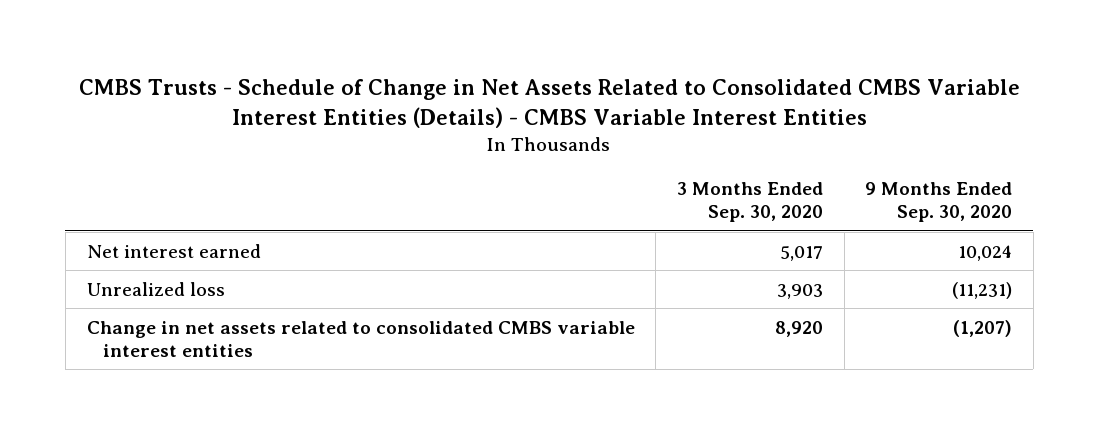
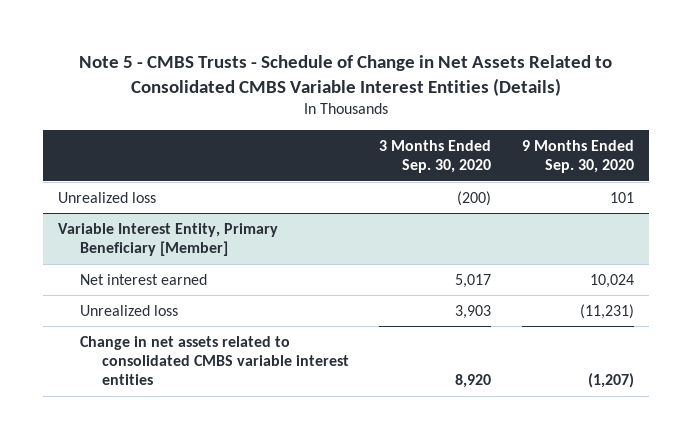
[79,79,1021,128] CMBS Trusts - Schedule of Change in Net Assets Related to Consolidated CMBS Variable Interest Entities (Details) - CMBS Variable Interest Entities -> [78,54,612,96] Note 5 - CMBS Trusts - Schedule of Change in Net Assets Related to Consolidated CMBS Variable Interest Entities (Details)
none -> [58,191,157,203] Unrealized loss
none -> [58,222,279,257] Variable Interest Entity, Primary Beneficiary [Member]

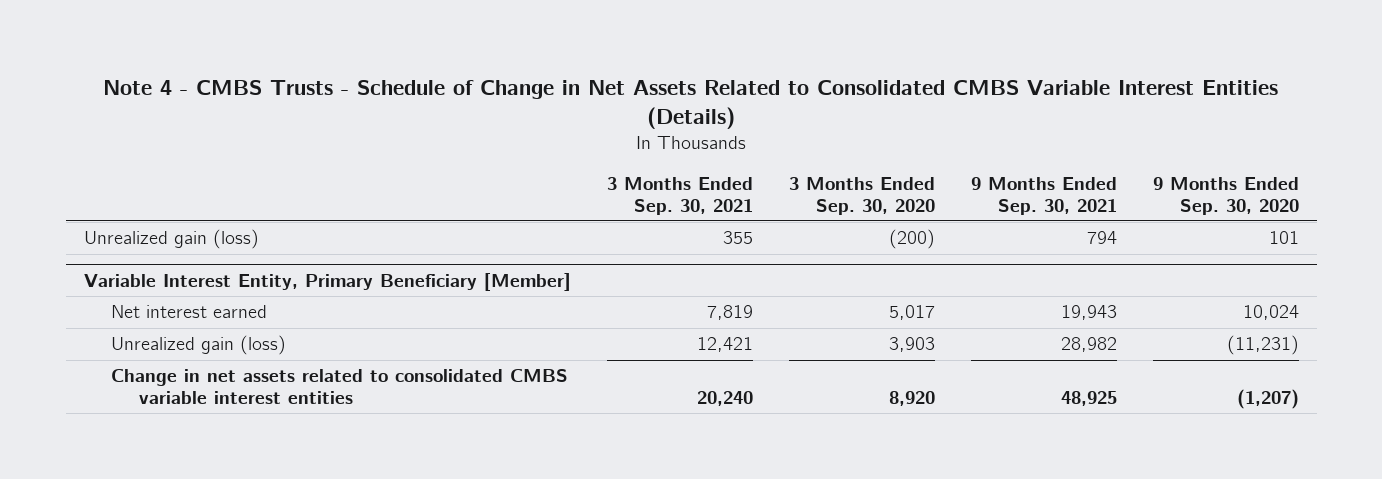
[78,54,612,96] Note 5 - CMBS Trusts - Schedule of Change in Net Assets Related to Consolidated CMBS Variable Interest Entities (Details) -> [103,79,1279,129] Note 4 - CMBS Trusts - Schedule of Change in Net Assets Related to Consolidated CMBS Variable Interest Entities (Details)
none -> [606,177,753,215] 3 Months Ended Sep. 30, 2021
none -> [970,177,1117,215] 9 Months Ended Sep. 30, 2021
[58,191,157,203] Unrealized loss -> [83,229,259,250] Unrealized gain (loss)
[79,304,178,316] Unrealized loss -> [111,335,287,356] Unrealized gain (loss)

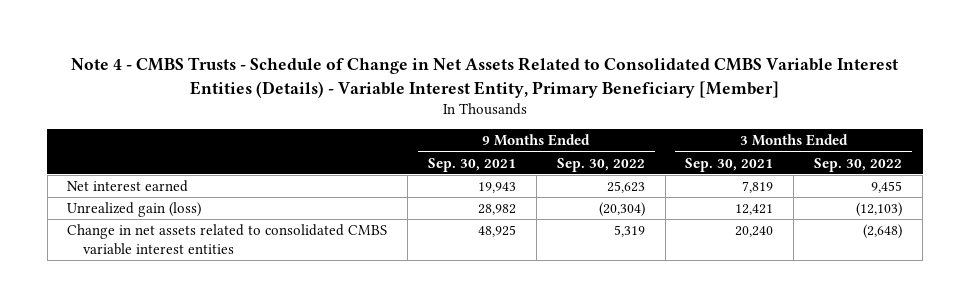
[103,79,1279,129] Note 4 - CMBS Trusts - Schedule of Change in Net Assets Related to Consolidated CMBS Variable Interest Entities (Details) -> [70,57,898,98] Note 4 - CMBS Trusts - Schedule of Change in Net Assets Related to Consolidated CMBS Variable Interest Entities (Details) - Variable Interest Entity, Primary Beneficiary [Member]
[788,177,935,215] 3 Months Ended Sep. 30, 2020 -> none
[1152,177,1299,215] 9 Months Ended Sep. 30, 2020 -> none
none -> [556,157,645,172] Sep. 30, 2022
none -> [814,157,903,172] Sep. 30, 2022
[83,229,259,250] Unrealized gain (loss) -> none
[83,273,571,292] Variable Interest Entity, Primary Beneficiary [Member] -> none

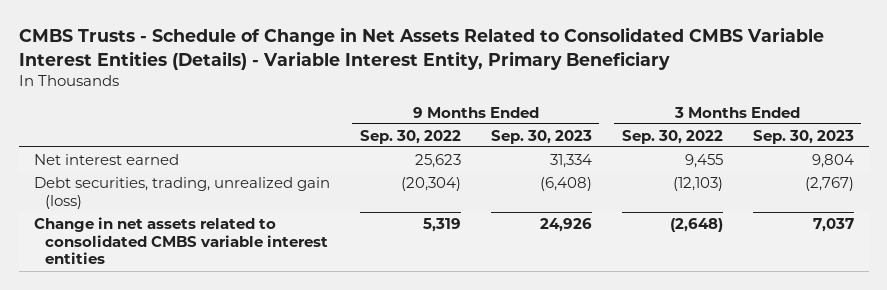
[70,57,898,98] Note 4 - CMBS Trusts - Schedule of Change in Net Assets Related to Consolidated CMBS Variable Interest Entities (Details) - Variable Interest Entity, Primary Beneficiary [Member] -> [18,27,824,70] CMBS Trusts - Schedule of Change in Net Assets Related to Consolidated CMBS Variable Interest Entities (Details) - Variable Interest Entity, Primary Beneficiary
[428,157,517,172] Sep. 30, 2021 -> none
[685,157,774,172] Sep. 30, 2021 -> none
none -> [490,129,592,144] Sep. 30, 2023
none -> [752,129,854,144] Sep. 30, 2023
[67,202,202,218] Unrealized gain (loss) -> [33,176,330,209] Debt securities, trading, unrealized gain (loss)

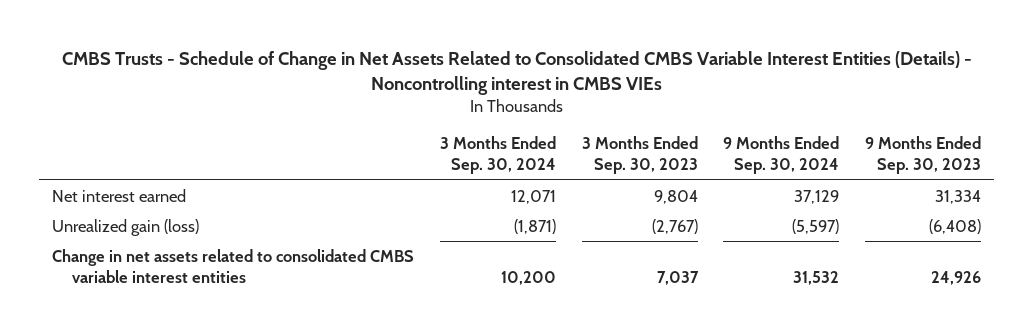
[18,27,824,70] CMBS Trusts - Schedule of Change in Net Assets Related to Consolidated CMBS Variable Interest Entities (Details) - Variable Interest Entity, Primary Beneficiary -> [61,50,972,95] CMBS Trusts - Schedule of Change in Net Assets Related to Consolidated CMBS Variable Interest Entities (Details) - Noncontrolling interest in CMBS VIEs
[359,129,461,144] Sep. 30, 2022 -> none
[621,129,723,144] Sep. 30, 2022 -> none
none -> [440,136,557,175] 3 Months Ended Sep. 30, 2024
none -> [723,136,840,175] 9 Months Ended Sep. 30, 2024
[33,176,330,209] Debt securities, trading, unrealized gain (loss) -> [52,218,200,236] Unrealized gain (loss)

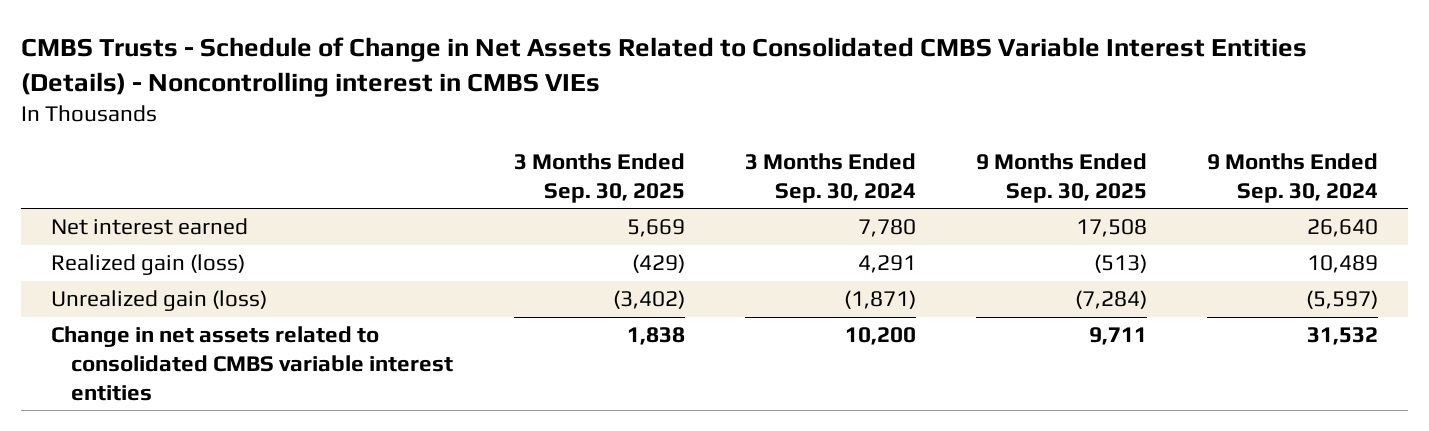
[581,136,698,175] 3 Months Ended Sep. 30, 2023 -> none
[865,136,982,175] 9 Months Ended Sep. 30, 2023 -> none
none -> [513,153,685,203] 3 Months Ended Sep. 30, 2025
none -> [976,153,1148,203] 9 Months Ended Sep. 30, 2025
[511,189,557,204] 12,071 -> [857,219,916,238] 7,780
[794,189,840,204] 37,129 -> [1307,219,1379,238] 26,640
none -> [51,254,246,276] Realized gain (loss)

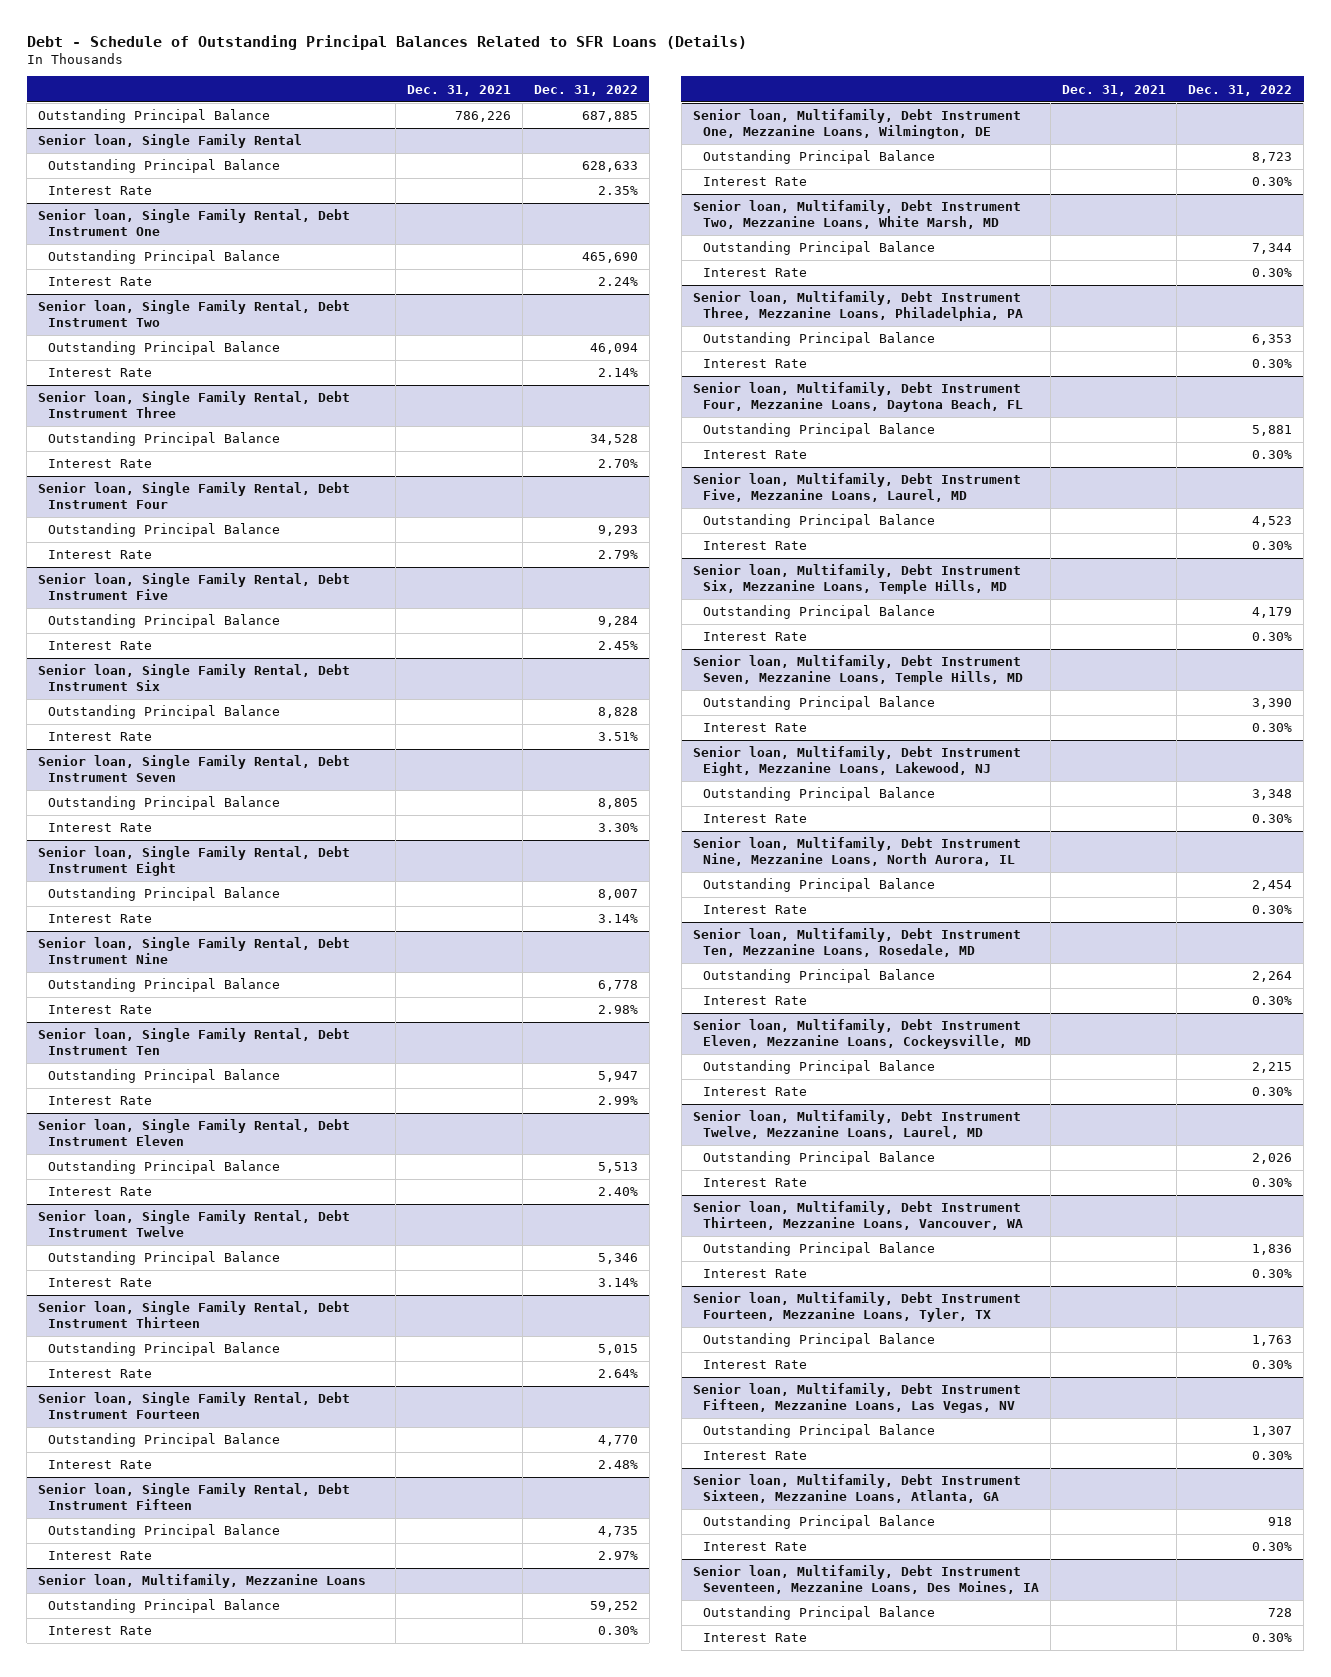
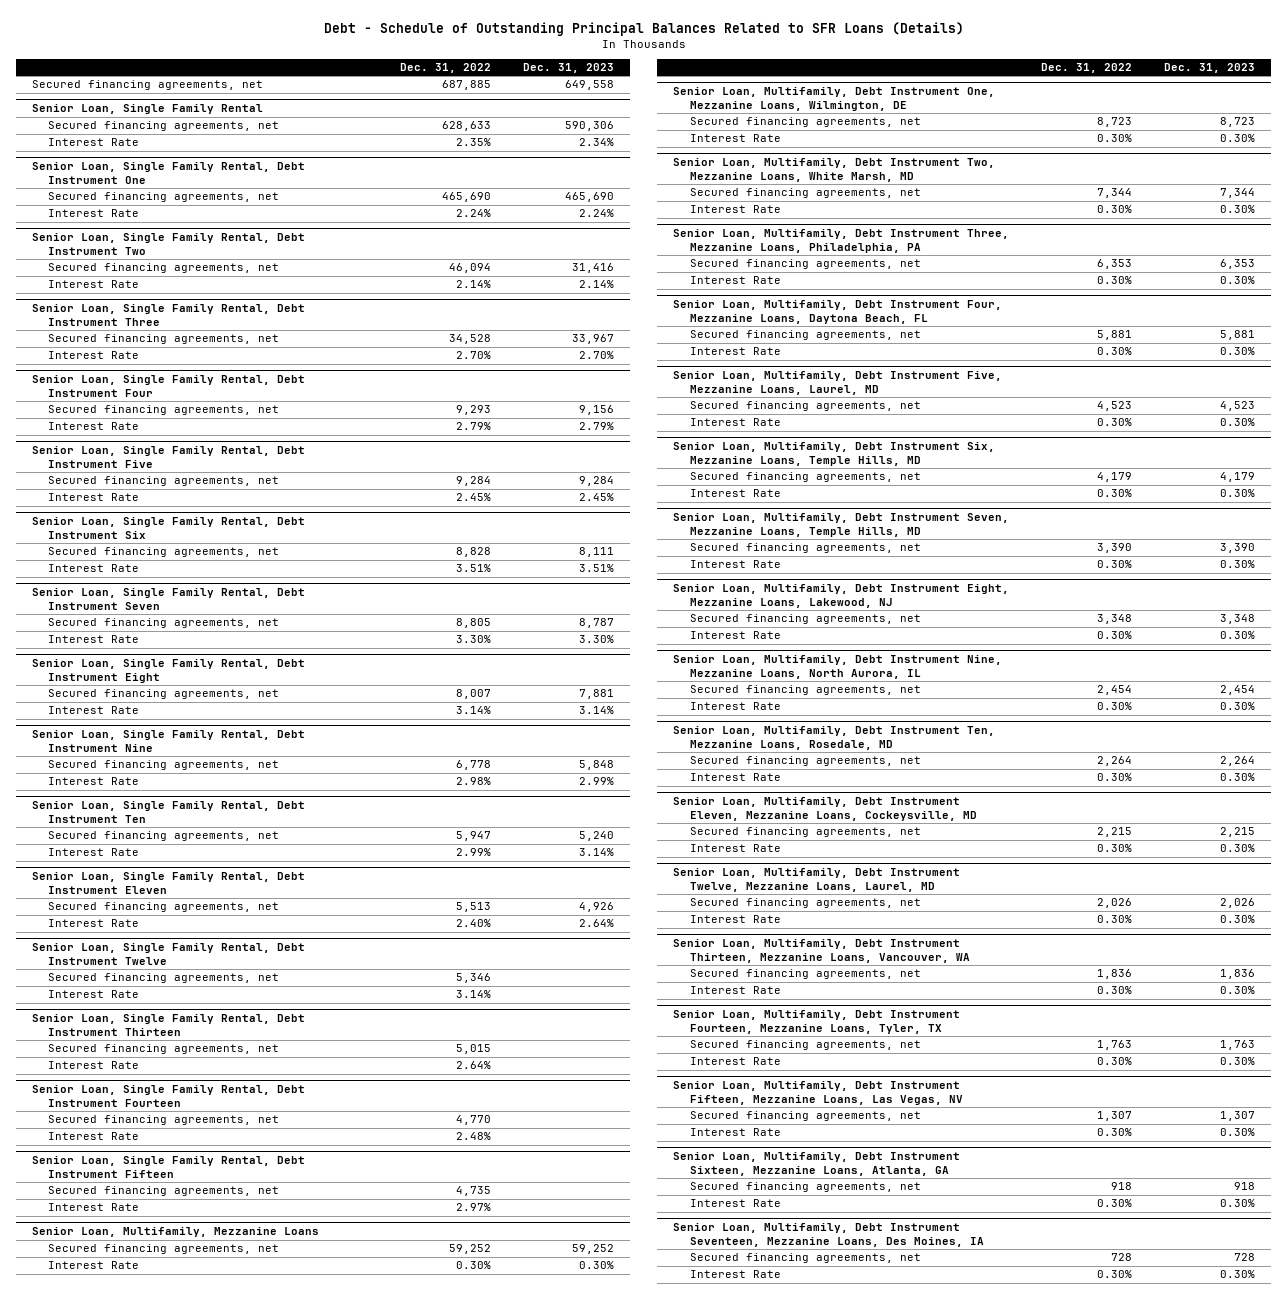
[407,84,512,96] Dec. 31, 2021 -> none
none -> [522,63,614,74] Dec. 31, 2023
[38,109,271,124] Outstanding Principal Balance -> [31,80,263,91] Secured financing agreements, net
[38,134,303,149] Senior loan, Single Family Rental -> [31,104,263,115] Senior Loan, Single Family Rental
[48,159,281,174] Outstanding Principal Balance -> [47,121,279,132] Secured financing agreements, net
[38,209,351,237] Senior loan, Single Family Rental, Debt Instrument One -> [31,162,305,184] Senior Loan, Single Family Rental, Debt Instrument One
[48,250,281,265] Outstanding Principal Balance -> [47,192,279,203] Secured financing agreements, net
[38,300,351,328] Senior loan, Single Family Rental, Debt Instrument Two -> [31,233,305,255] Senior Loan, Single Family Rental, Debt Instrument Two
[48,341,281,356] Outstanding Principal Balance -> [47,263,279,274] Secured financing agreements, net
[38,391,351,419] Senior loan, Single Family Rental, Debt Instrument Three -> [31,304,305,326] Senior Loan, Single Family Rental, Debt Instrument Three
[48,432,281,447] Outstanding Principal Balance -> [47,334,279,345] Secured financing agreements, net
[38,482,351,510] Senior loan, Single Family Rental, Debt Instrument Four -> [31,375,305,397] Senior Loan, Single Family Rental, Debt Instrument Four
[48,523,281,538] Outstanding Principal Balance -> [47,405,279,416] Secured financing agreements, net
[38,573,351,601] Senior loan, Single Family Rental, Debt Instrument Five -> [31,446,305,468] Senior Loan, Single Family Rental, Debt Instrument Five
[48,614,281,629] Outstanding Principal Balance -> [47,476,279,487] Secured financing agreements, net
[38,664,351,692] Senior loan, Single Family Rental, Debt Instrument Six -> [31,517,305,539] Senior Loan, Single Family Rental, Debt Instrument Six
[48,705,281,720] Outstanding Principal Balance -> [47,547,279,558] Secured financing agreements, net
[38,755,351,783] Senior loan, Single Family Rental, Debt Instrument Seven -> [31,588,305,610] Senior Loan, Single Family Rental, Debt Instrument Seven
[48,796,281,811] Outstanding Principal Balance -> [47,618,279,629] Secured financing agreements, net
[38,846,351,877] Senior loan, Single Family Rental, Debt Instrument Eight -> [31,659,305,683] Senior Loan, Single Family Rental, Debt Instrument Eight
[48,887,281,902] Outstanding Principal Balance -> [47,689,279,700] Secured financing agreements, net
[38,937,351,965] Senior loan, Single Family Rental, Debt Instrument Nine -> [31,730,305,752] Senior Loan, Single Family Rental, Debt Instrument Nine
[48,978,281,993] Outstanding Principal Balance -> [47,760,279,771] Secured financing agreements, net
[38,1028,351,1056] Senior loan, Single Family Rental, Debt Instrument Ten -> [31,801,305,823] Senior Loan, Single Family Rental, Debt Instrument Ten
[48,1069,281,1084] Outstanding Principal Balance -> [47,831,279,842] Secured financing agreements, net
[38,1119,351,1147] Senior loan, Single Family Rental, Debt Instrument Eleven -> [31,872,305,894] Senior Loan, Single Family Rental, Debt Instrument Eleven
[48,1160,281,1175] Outstanding Principal Balance -> [47,902,279,913] Secured financing agreements, net
[38,1210,351,1238] Senior loan, Single Family Rental, Debt Instrument Twelve -> [31,943,305,965] Senior Loan, Single Family Rental, Debt Instrument Twelve
[48,1251,281,1266] Outstanding Principal Balance -> [47,973,279,984] Secured financing agreements, net
[38,1301,351,1329] Senior loan, Single Family Rental, Debt Instrument Thirteen -> [31,1014,305,1036] Senior Loan, Single Family Rental, Debt Instrument Thirteen
[48,1342,281,1357] Outstanding Principal Balance -> [47,1044,279,1055] Secured financing agreements, net
[38,1392,351,1420] Senior loan, Single Family Rental, Debt Instrument Fourteen -> [31,1085,305,1107] Senior Loan, Single Family Rental, Debt Instrument Fourteen
[48,1433,281,1448] Outstanding Principal Balance -> [47,1115,279,1126] Secured financing agreements, net
[38,1483,351,1511] Senior loan, Single Family Rental, Debt Instrument Fifteen -> [31,1156,305,1178] Senior Loan, Single Family Rental, Debt Instrument Fifteen
[48,1524,281,1539] Outstanding Principal Balance -> [47,1186,279,1197] Secured financing agreements, net
[38,1574,367,1589] Senior loan, Multifamily, Mezzanine Loans -> [31,1227,319,1238] Senior Loan, Multifamily, Mezzanine Loans
[48,1599,281,1614] Outstanding Principal Balance -> [47,1244,279,1255] Secured financing agreements, net
[692,109,1021,140] Senior loan, Multifamily, Debt Instrument One, Mezzanine Loans, Wilmington, DE -> [673,87,996,111] Senior Loan, Multifamily, Debt Instrument One, Mezzanine Loans, Wilmington, DE
[702,150,935,165] Outstanding Principal Balance -> [689,117,921,128] Secured financing agreements, net
[692,200,1021,230] Senior loan, Multifamily, Debt Instrument Two, Mezzanine Loans, White Marsh, MD -> [673,158,996,182] Senior Loan, Multifamily, Debt Instrument Two, Mezzanine Loans, White Marsh, MD
[702,241,935,256] Outstanding Principal Balance -> [689,188,921,199] Secured financing agreements, net
[692,291,1023,322] Senior loan, Multifamily, Debt Instrument Three, Mezzanine Loans, Philadelphia, PA -> [673,229,1010,253] Senior Loan, Multifamily, Debt Instrument Three, Mezzanine Loans, Philadelphia, PA
[702,332,935,347] Outstanding Principal Balance -> [689,259,921,270] Secured financing agreements, net
[692,382,1023,413] Senior loan, Multifamily, Debt Instrument Four, Mezzanine Loans, Daytona Beach, FL -> [673,300,1003,324] Senior Loan, Multifamily, Debt Instrument Four, Mezzanine Loans, Daytona Beach, FL
[702,423,935,438] Outstanding Principal Balance -> [689,330,921,341] Secured financing agreements, net
[692,473,1021,503] Senior loan, Multifamily, Debt Instrument Five, Mezzanine Loans, Laurel, MD -> [673,371,1003,395] Senior Loan, Multifamily, Debt Instrument Five, Mezzanine Loans, Laurel, MD
[702,514,935,529] Outstanding Principal Balance -> [689,401,921,412] Secured financing agreements, net
[692,564,1021,595] Senior loan, Multifamily, Debt Instrument Six, Mezzanine Loans, Temple Hills, MD -> [673,442,996,466] Senior Loan, Multifamily, Debt Instrument Six, Mezzanine Loans, Temple Hills, MD
[702,605,935,620] Outstanding Principal Balance -> [689,472,921,483] Secured financing agreements, net
[692,655,1023,686] Senior loan, Multifamily, Debt Instrument Seven, Mezzanine Loans, Temple Hills, MD -> [673,513,1010,537] Senior Loan, Multifamily, Debt Instrument Seven, Mezzanine Loans, Temple Hills, MD
[702,696,935,711] Outstanding Principal Balance -> [689,543,921,554] Secured financing agreements, net
[692,746,1021,777] Senior loan, Multifamily, Debt Instrument Eight, Mezzanine Loans, Lakewood, NJ -> [673,584,1010,608] Senior Loan, Multifamily, Debt Instrument Eight, Mezzanine Loans, Lakewood, NJ
[702,787,935,802] Outstanding Principal Balance -> [689,614,921,625] Secured financing agreements, net
[692,837,1021,867] Senior loan, Multifamily, Debt Instrument Nine, Mezzanine Loans, North Aurora, IL -> [673,655,1003,679] Senior Loan, Multifamily, Debt Instrument Nine, Mezzanine Loans, North Aurora, IL
[702,878,935,893] Outstanding Principal Balance -> [689,685,921,696] Secured financing agreements, net
[692,928,1021,958] Senior loan, Multifamily, Debt Instrument Ten, Mezzanine Loans, Rosedale, MD -> [673,726,996,750] Senior Loan, Multifamily, Debt Instrument Ten, Mezzanine Loans, Rosedale, MD
[702,969,935,984] Outstanding Principal Balance -> [689,756,921,767] Secured financing agreements, net
[692,1019,1031,1050] Senior loan, Multifamily, Debt Instrument Eleven, Mezzanine Loans, Cockeysville, MD -> [673,797,977,821] Senior Loan, Multifamily, Debt Instrument Eleven, Mezzanine Loans, Cockeysville, MD
[702,1060,935,1075] Outstanding Principal Balance -> [689,827,921,838] Secured financing agreements, net
[692,1110,1021,1140] Senior loan, Multifamily, Debt Instrument Twelve, Mezzanine Loans, Laurel, MD -> [673,868,961,892] Senior Loan, Multifamily, Debt Instrument Twelve, Mezzanine Loans, Laurel, MD
[702,1151,935,1166] Outstanding Principal Balance -> [689,898,921,909] Secured financing agreements, net
[692,1201,1023,1231] Senior loan, Multifamily, Debt Instrument Thirteen, Mezzanine Loans, Vancouver, WA -> [673,939,970,963] Senior Loan, Multifamily, Debt Instrument Thirteen, Mezzanine Loans, Vancouver, WA
[702,1242,935,1257] Outstanding Principal Balance -> [689,969,921,980] Secured financing agreements, net
[692,1292,1021,1323] Senior loan, Multifamily, Debt Instrument Fourteen, Mezzanine Loans, Tyler, TX -> [673,1010,961,1034] Senior Loan, Multifamily, Debt Instrument Fourteen, Mezzanine Loans, Tyler, TX
[702,1333,935,1348] Outstanding Principal Balance -> [689,1040,921,1051] Secured financing agreements, net
[692,1383,1021,1414] Senior loan, Multifamily, Debt Instrument Fifteen, Mezzanine Loans, Las Vegas, NV -> [673,1081,963,1105] Senior Loan, Multifamily, Debt Instrument Fifteen, Mezzanine Loans, Las Vegas, NV
[702,1424,935,1439] Outstanding Principal Balance -> [689,1111,921,1122] Secured financing agreements, net
[692,1474,1021,1504] Senior loan, Multifamily, Debt Instrument Sixteen, Mezzanine Loans, Atlanta, GA -> [673,1152,961,1176] Senior Loan, Multifamily, Debt Instrument Sixteen, Mezzanine Loans, Atlanta, GA
[702,1515,935,1530] Outstanding Principal Balance -> [689,1182,921,1193] Secured financing agreements, net
[692,1565,1039,1595] Senior loan, Multifamily, Debt Instrument Seventeen, Mezzanine Loans, Des Moines, IA -> [673,1223,984,1247] Senior Loan, Multifamily, Debt Instrument Seventeen, Mezzanine Loans, Des Moines, IA
[702,1606,935,1621] Outstanding Principal Balance -> [689,1253,921,1264] Secured financing agreements, net

